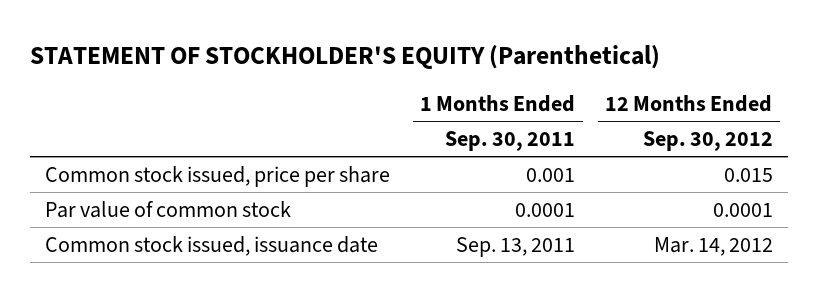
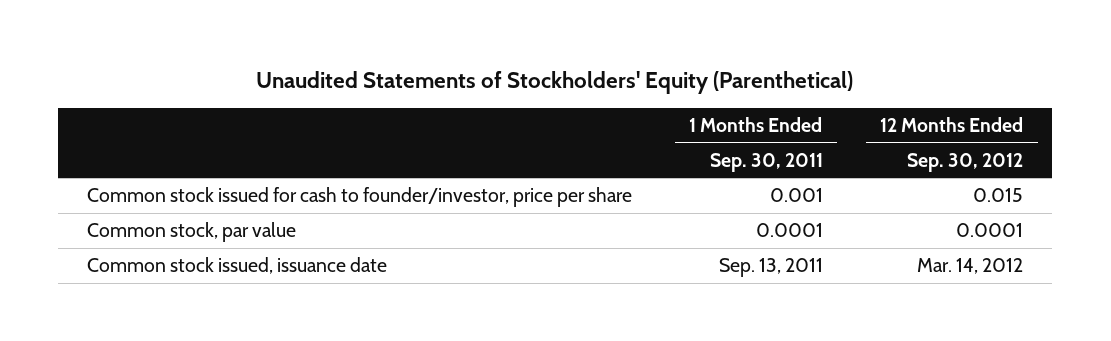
[29,45,660,70] STATEMENT OF STOCKHOLDER'S EQUITY (Parenthetical) -> [256,71,854,95] Unaudited Statements of Stockholders' Equity (Parenthetical)
[45,165,391,187] Common stock issued, price per share -> [87,187,633,208] Common stock issued for cash to founder/investor, price per share
[45,200,292,218] Par value of common stock -> [87,222,297,243] Common stock, par value

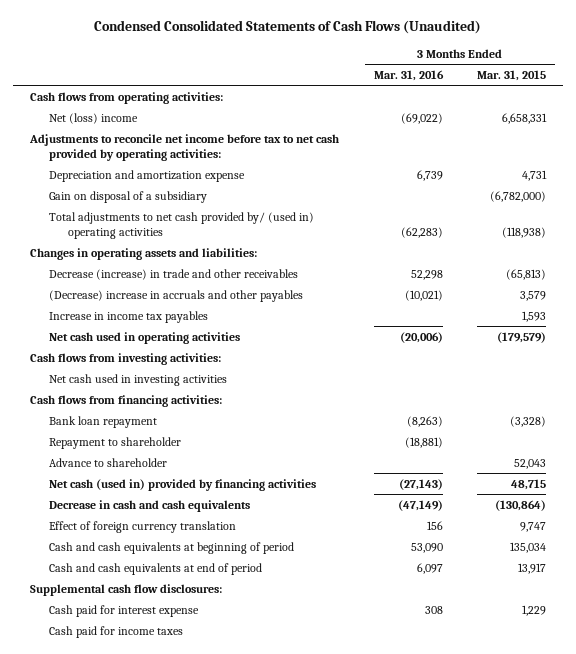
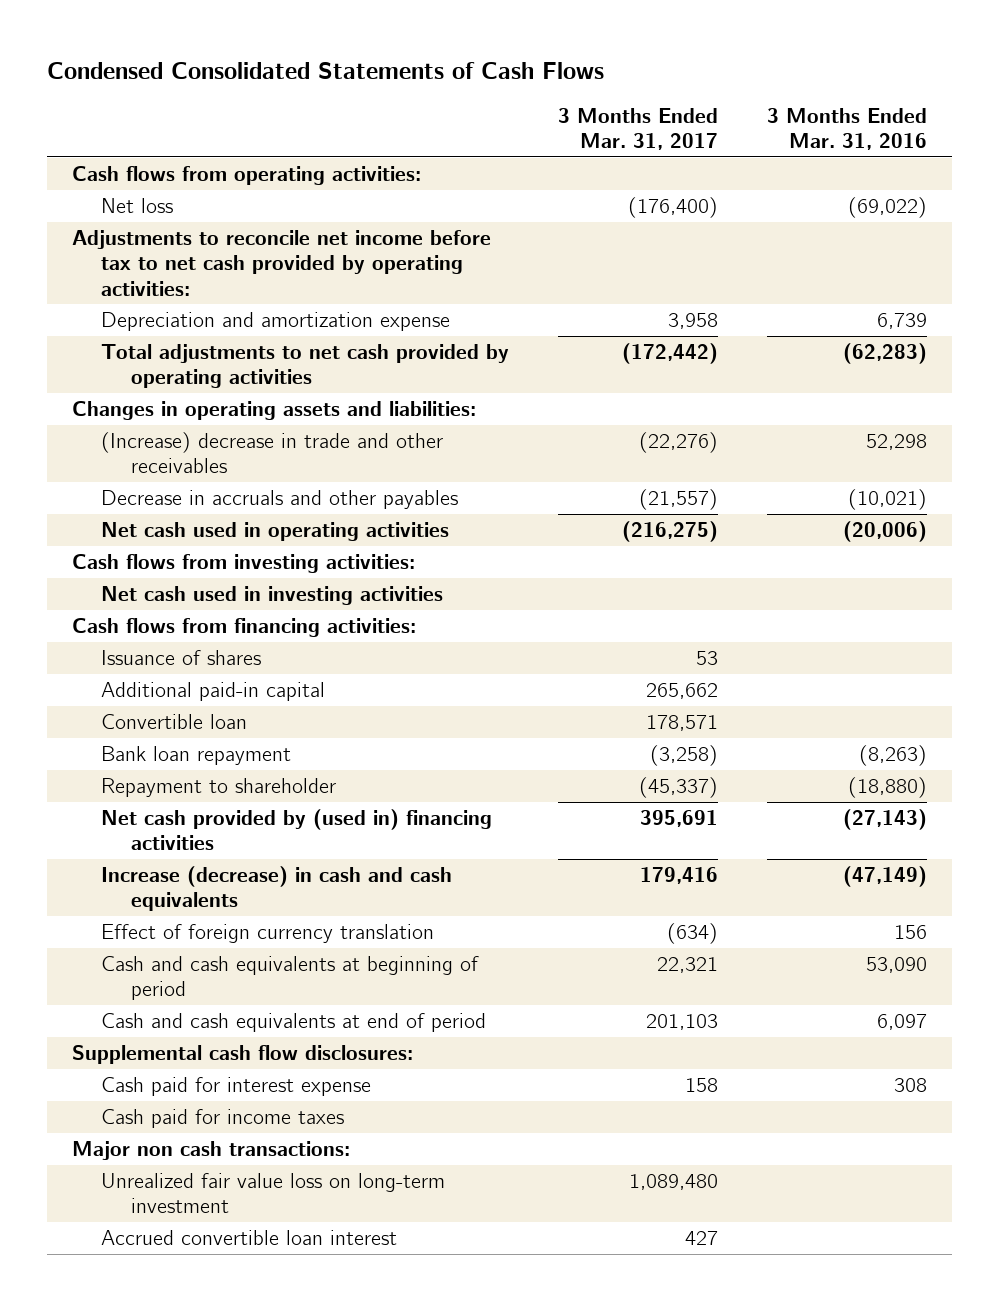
[94,20,482,35] Condensed Consolidated Statements of Cash Flows (Unaudited) -> [47,62,605,80] Condensed Consolidated Statements of Cash Flows
[477,69,547,81] Mar. 31, 2015 -> none
none -> [558,107,719,150] 3 Months Ended Mar. 31, 2017
[48,112,138,124] Net (loss) income -> [101,197,174,213] Net loss
[48,190,207,203] Gain on disposal of a subsidiary -> none
[48,211,314,239] Total adjustments to net cash provided by/ (used in) operating activities -> [101,343,510,389] Total adjustments to net cash provided by operating activities
[48,310,208,323] Increase in income tax payables -> none
[48,268,298,280] Decrease (increase) in trade and other receivables -> [101,431,444,474] (Increase) decrease in trade and other receivables
[48,289,303,302] (Decrease) increase in accruals and other payables -> [101,489,459,509] Decrease in accruals and other payables
none -> [101,649,262,665] Issuance of shares
none -> [101,681,326,701] Additional paid-in capital
none -> [101,713,248,729] Convertible loan
[48,457,167,467] Advance to shareholder -> none
[404,436,443,448] (18,881) -> [848,776,928,798] (18,880)
[48,478,316,491] Net cash (used in) provided by financing activities -> [101,808,493,851] Net cash provided by (used in) financing activities
[48,499,250,512] Decrease in cash and cash equivalents -> [101,865,453,912] Increase (decrease) in cash and cash equivalents
none -> [71,1140,350,1160] Major non cash transactions:
none -> [101,1172,446,1214] Unrealized fair value loss on long-term investment
none -> [101,1229,398,1245] Accrued convertible loan interest

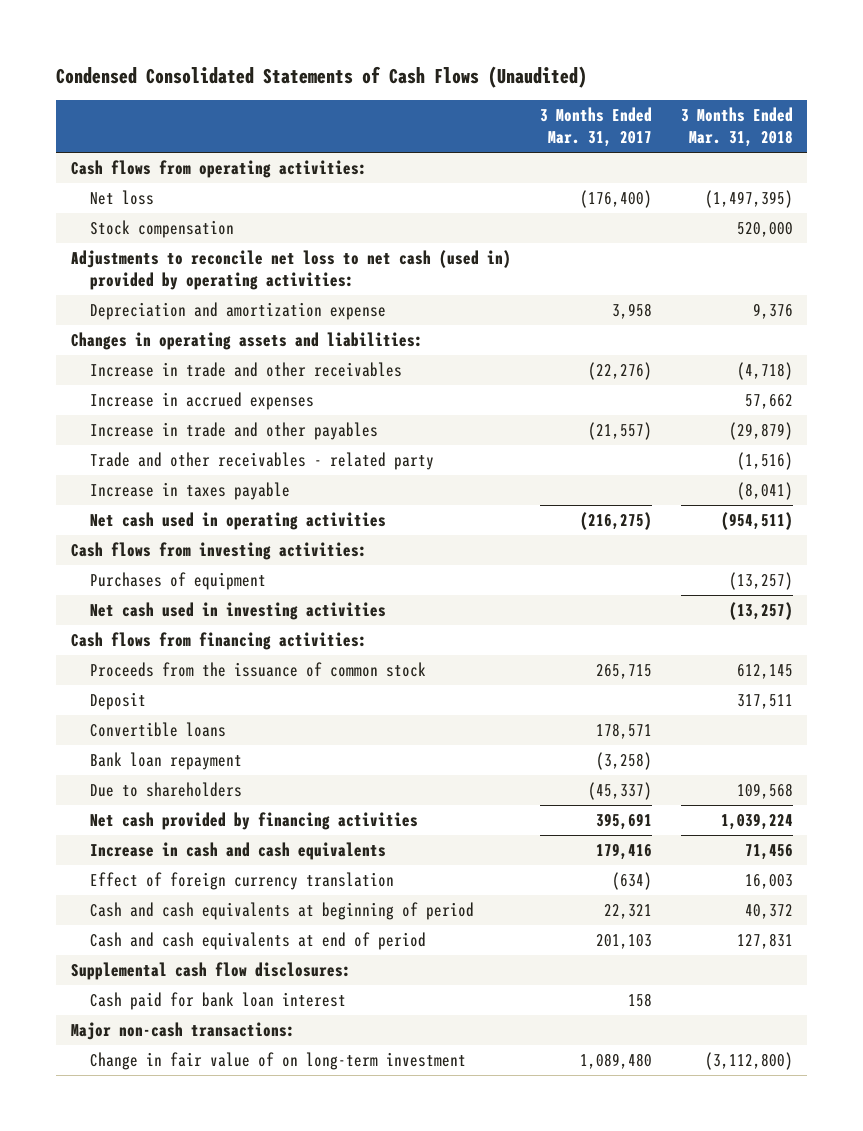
[47,62,605,80] Condensed Consolidated Statements of Cash Flows -> [56,65,588,88] Condensed Consolidated Statements of Cash Flows (Unaudited)
[767,107,928,150] 3 Months Ended Mar. 31, 2016 -> none
none -> [680,107,793,148] 3 Months Ended Mar. 31, 2018
none -> [89,220,234,239] Stock compensation
[71,229,491,296] Adjustments to reconcile net income before tax to net cash provided by operating activities: -> [70,250,511,291] Adjustments to reconcile net loss to net cash (used in) provided by operating activities:
[101,343,510,389] Total adjustments to net cash provided by operating activities -> none
[101,431,444,474] (Increase) decrease in trade and other receivables -> [89,362,402,378] Increase in trade and other receivables
none -> [89,392,314,411] Increase in accrued expenses
[101,489,459,509] Decrease in accruals and other payables -> [89,422,378,441] Increase in trade and other payables
none -> [89,452,434,471] Trade and other receivables - related party
none -> [89,482,290,501] Increase in taxes payable
none -> [89,572,266,591] Purchases of equipment
[101,681,326,701] Additional paid-in capital -> none
[101,649,262,665] Issuance of shares -> [89,662,426,678] Proceeds from the issuance of common stock
[696,650,719,665] 53 -> [595,664,652,680] 265,715
none -> [89,692,146,711] Deposit
[101,713,248,729] Convertible loan -> [89,722,226,738] Convertible loans
[101,777,337,797] Repayment to shareholder -> [89,782,242,798] Due to shareholders
[101,808,493,851] Net cash provided by (used in) financing activities -> [89,812,418,831] Net cash provided by financing activities
[101,865,453,912] Increase (decrease) in cash and cash equivalents -> [89,842,386,861] Increase in cash and cash equivalents
[101,1108,345,1128] Cash paid for income taxes -> none
[101,1229,398,1245] Accrued convertible loan interest -> none
[101,1076,372,1096] Cash paid for interest expense -> [89,992,346,1011] Cash paid for bank loan interest
[71,1140,350,1160] Major non cash transactions: -> [70,1022,295,1041] Major non-cash transactions:
[101,1172,446,1214] Unrealized fair value loss on long-term investment -> [89,1052,466,1071] Change in fair value of on long-term investment

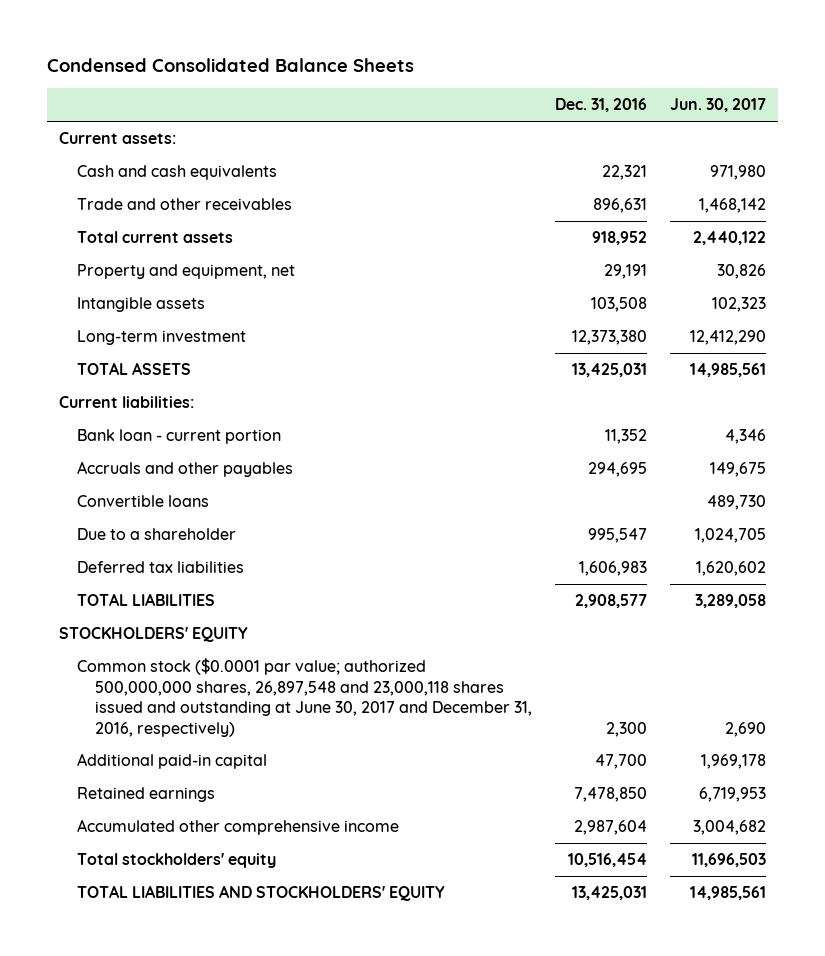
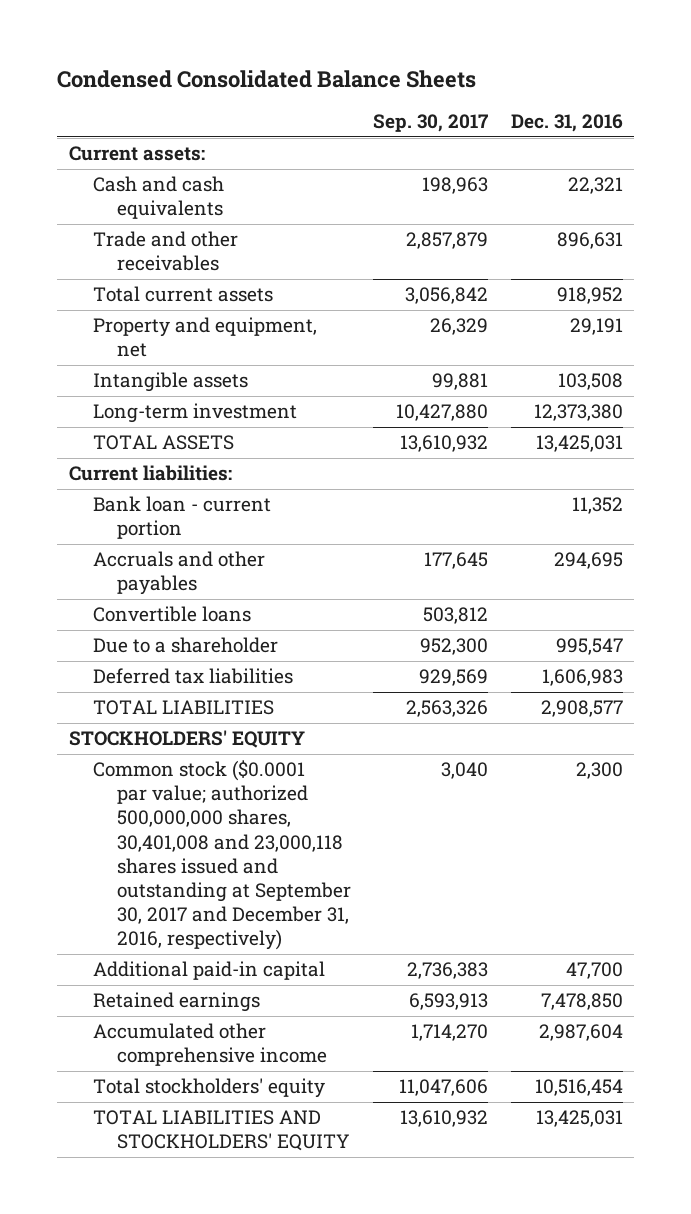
[670,98,767,113] Jun. 30, 2017 -> none
none -> [373,114,489,133] Sep. 30, 2017
[77,658,533,737] Common stock ($0.0001 par value; authorized 500,000,000 shares, 26,897,548 and 23,000,118 shares issued and outstanding at June 30, 2017 and December 31, 2016, respectively) -> [92,760,351,951] Common stock ($0.0001 par value; authorized 500,000,000 shares, 30,401,008 and 23,000,118 shares issued and outstanding at September 30, 2017 and December 31, 2016, respectively)

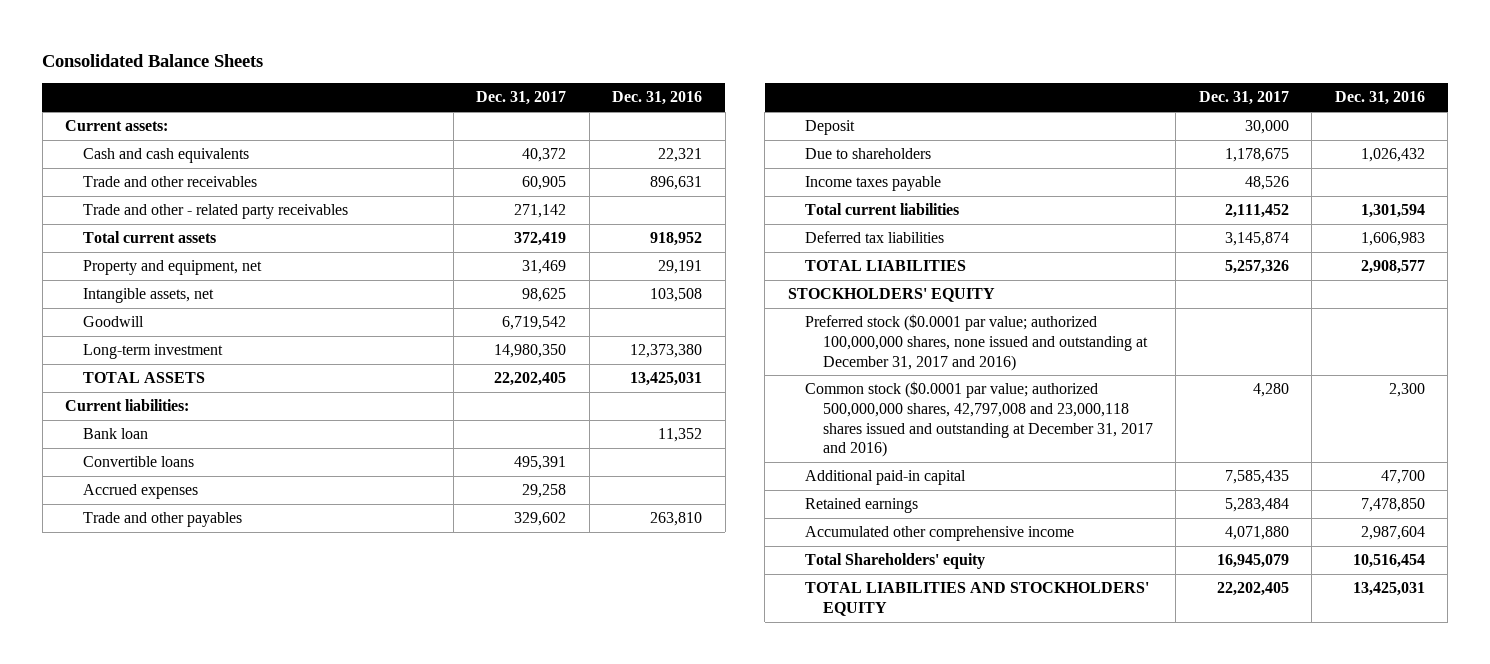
[57,69,477,88] Condensed Consolidated Balance Sheets -> [42,54,264,68] Consolidated Balance Sheets
[373,114,489,133] Sep. 30, 2017 -> none
none -> [476,91,567,106] Dec. 31, 2017
none -> [82,204,348,220] Trade and other - related party receivables
[92,372,248,393] Intangible assets -> [82,288,214,304] Intangible assets, net
none -> [82,316,144,328] Goodwill
[92,551,265,596] Accruals and other payables -> none
[92,496,271,540] Bank loan - current portion -> [82,428,148,440] Bank loan
none -> [82,484,198,500] Accrued expenses
none -> [82,512,242,528] Trade and other payables
none -> [805,120,856,136] Deposit
[92,637,278,654] Due to a shareholder -> [805,148,932,160] Due to shareholders
[555,638,623,656] 995,547 -> [1360,148,1425,163] 1,026,432
none -> [805,176,942,192] Income taxes payable
none -> [805,203,960,216] Total current liabilities
none -> [805,314,1148,371] Preferred stock ($0.0001 par value; authorized 100,000,000 shares, none issued and outstanding at December 31, 2017 and 2016)
[92,760,351,951] Common stock ($0.0001 par value; authorized 500,000,000 shares, 30,401,008 and 23,000,118 shares issued and outstanding at September 30, 2017 and December 31, 2016, respectively) -> [805,381,1153,458] Common stock ($0.0001 par value; authorized 500,000,000 shares, 42,797,008 and 23,000,118 shares issued and outstanding at December 31, 2017 and 2016)
[92,1078,325,1099] Total stockholders' equity -> [805,553,986,570] Total Shareholders' equity

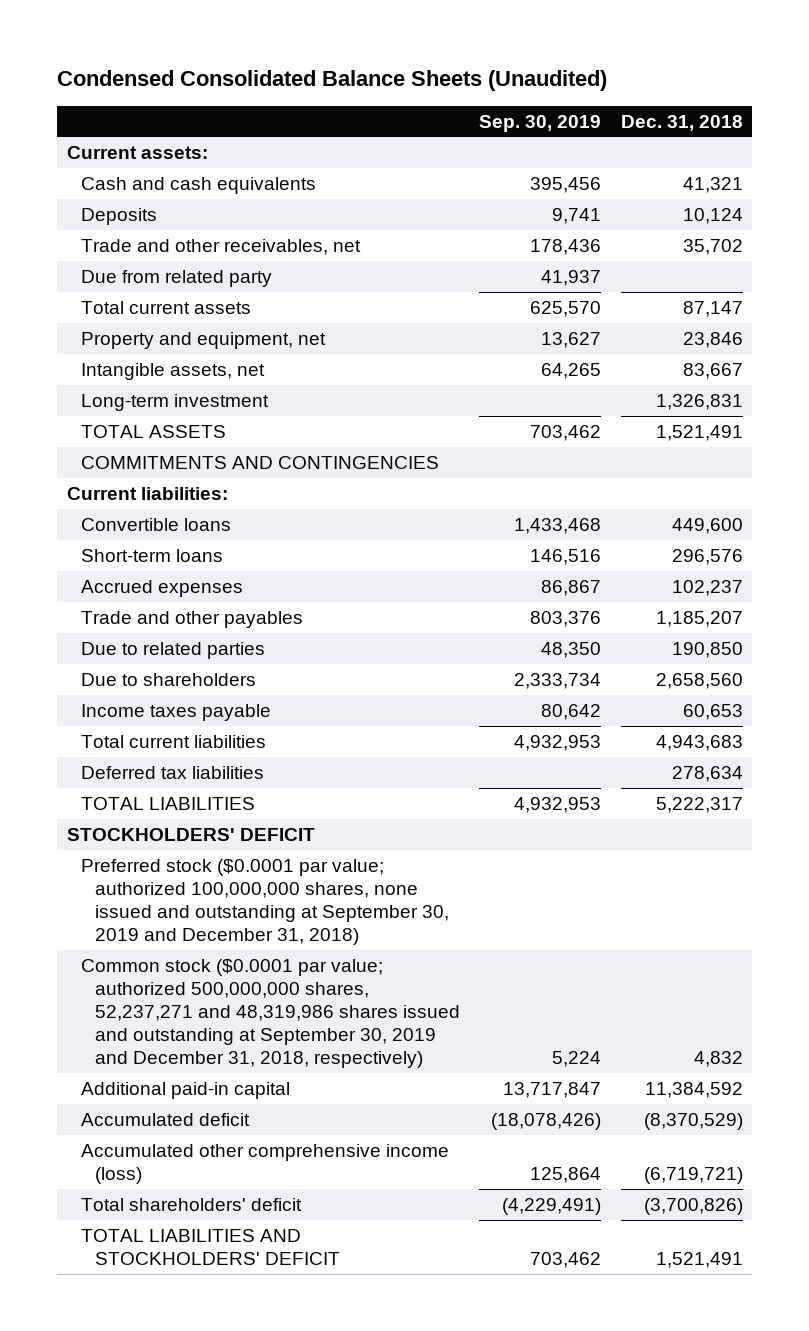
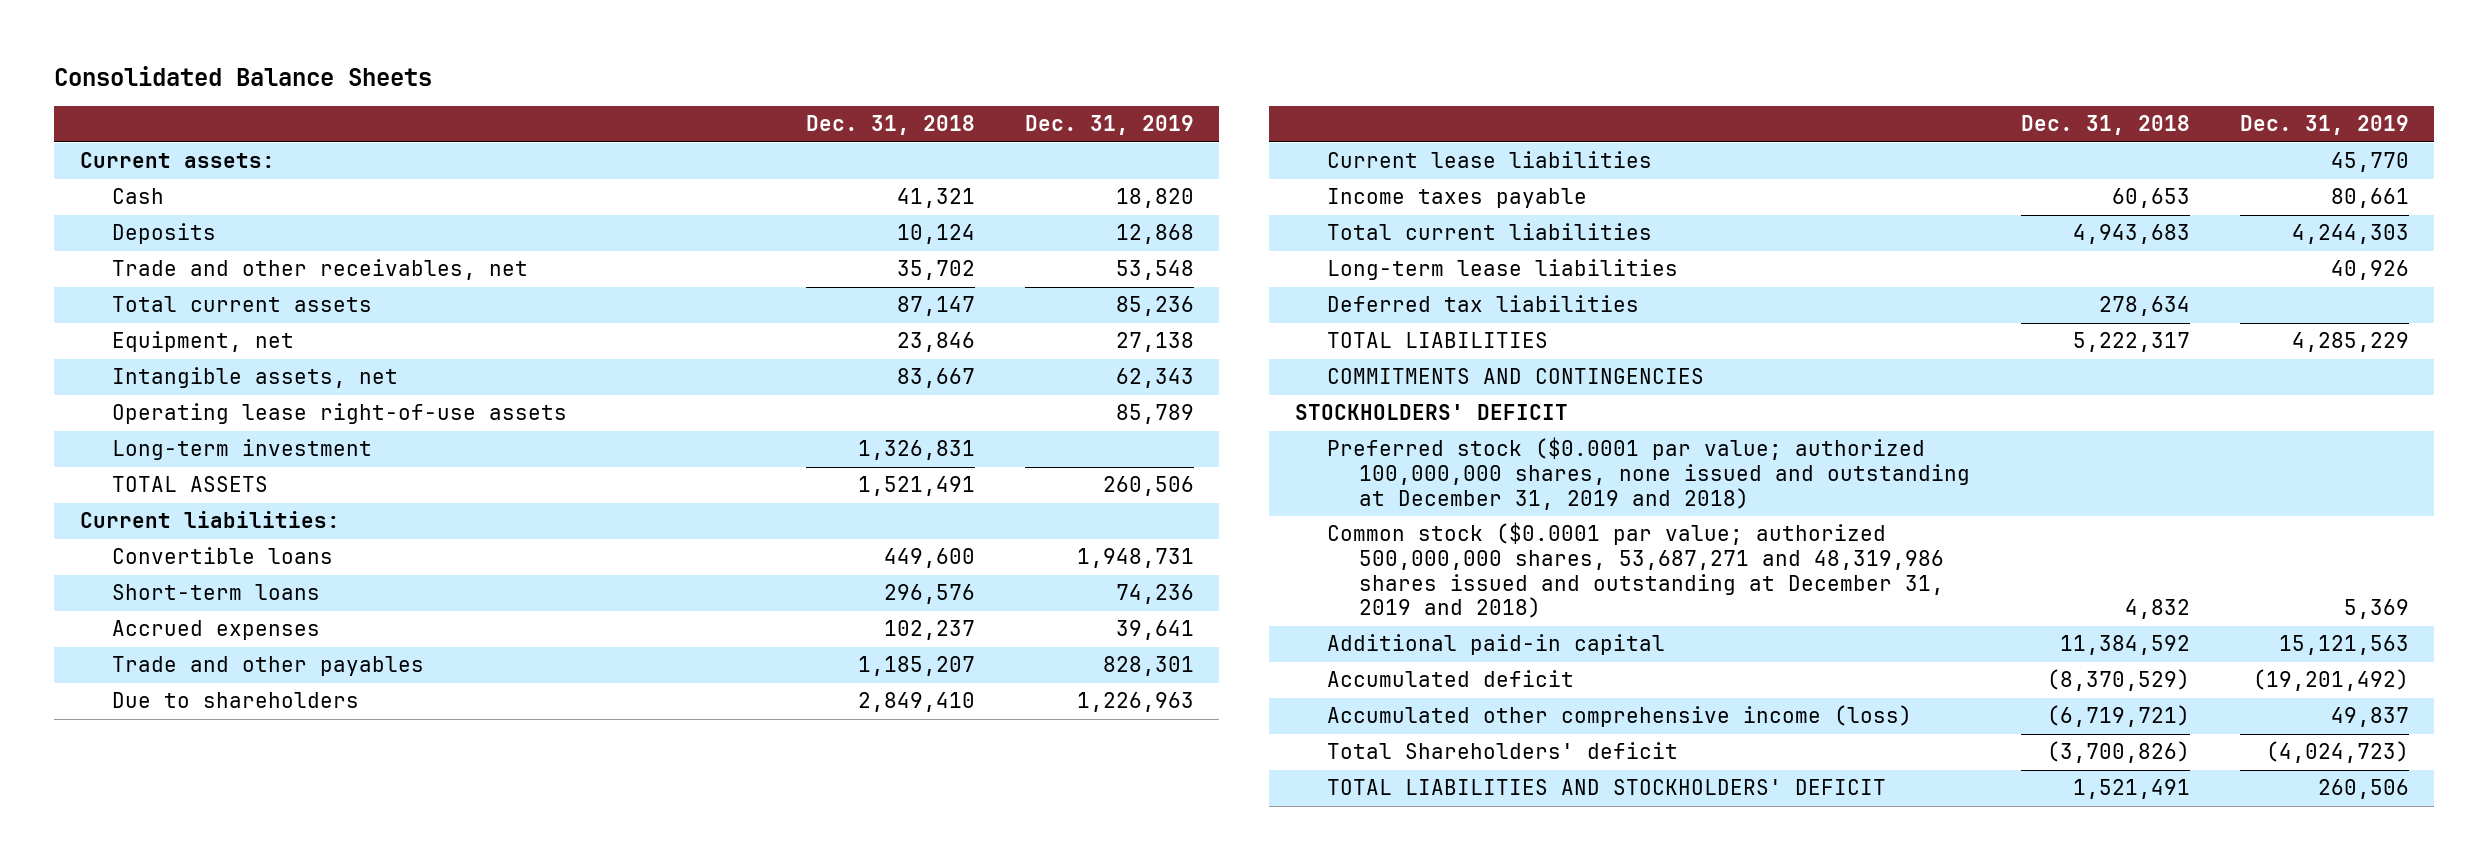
[56,70,607,92] Condensed Consolidated Balance Sheets (Unaudited) -> [54,65,433,86] Consolidated Balance Sheets
[479,114,602,132] Sep. 30, 2019 -> none
none -> [1024,115,1194,136] Dec. 31, 2019
[80,177,316,195] Cash and cash equivalents -> [111,188,164,205] Cash
[80,270,272,288] Due from related party -> none
[80,332,326,350] Property and equipment, net -> [111,331,294,353] Equipment, net
none -> [111,403,567,425] Operating lease right-of-use assets
[80,642,265,660] Due to related parties -> none
[655,673,743,690] 2,658,560 -> [857,692,975,713] 2,849,410
none -> [1326,151,1652,169] Current lease liabilities
none -> [1326,259,1678,281] Long-term lease liabilities
[80,456,439,470] COMMITMENTS AND CONTINGENCIES -> [1326,368,1704,385] COMMITMENTS AND CONTINGENCIES
[80,859,450,946] Preferred stock ($0.0001 par value; authorized 100,000,000 shares, none issued and outstanding at September 30, 2019 and December 31, 2018) -> [1326,437,1971,510] Preferred stock ($0.0001 par value; authorized 100,000,000 shares, none issued and outstanding at December 31, 2019 and 2018)
[80,959,461,1069] Common stock ($0.0001 par value; authorized 500,000,000 shares, 52,237,271 and 48,319,986 shares issued and outstanding at September 30, 2019 and December 31, 2018, respectively) -> [1326,522,1945,619] Common stock ($0.0001 par value; authorized 500,000,000 shares, 53,687,271 and 48,319,986 shares issued and outstanding at December 31, 2019 and 2018)
[80,1198,302,1212] Total shareholders' deficit -> [1326,742,1678,760] Total Shareholders' deficit

